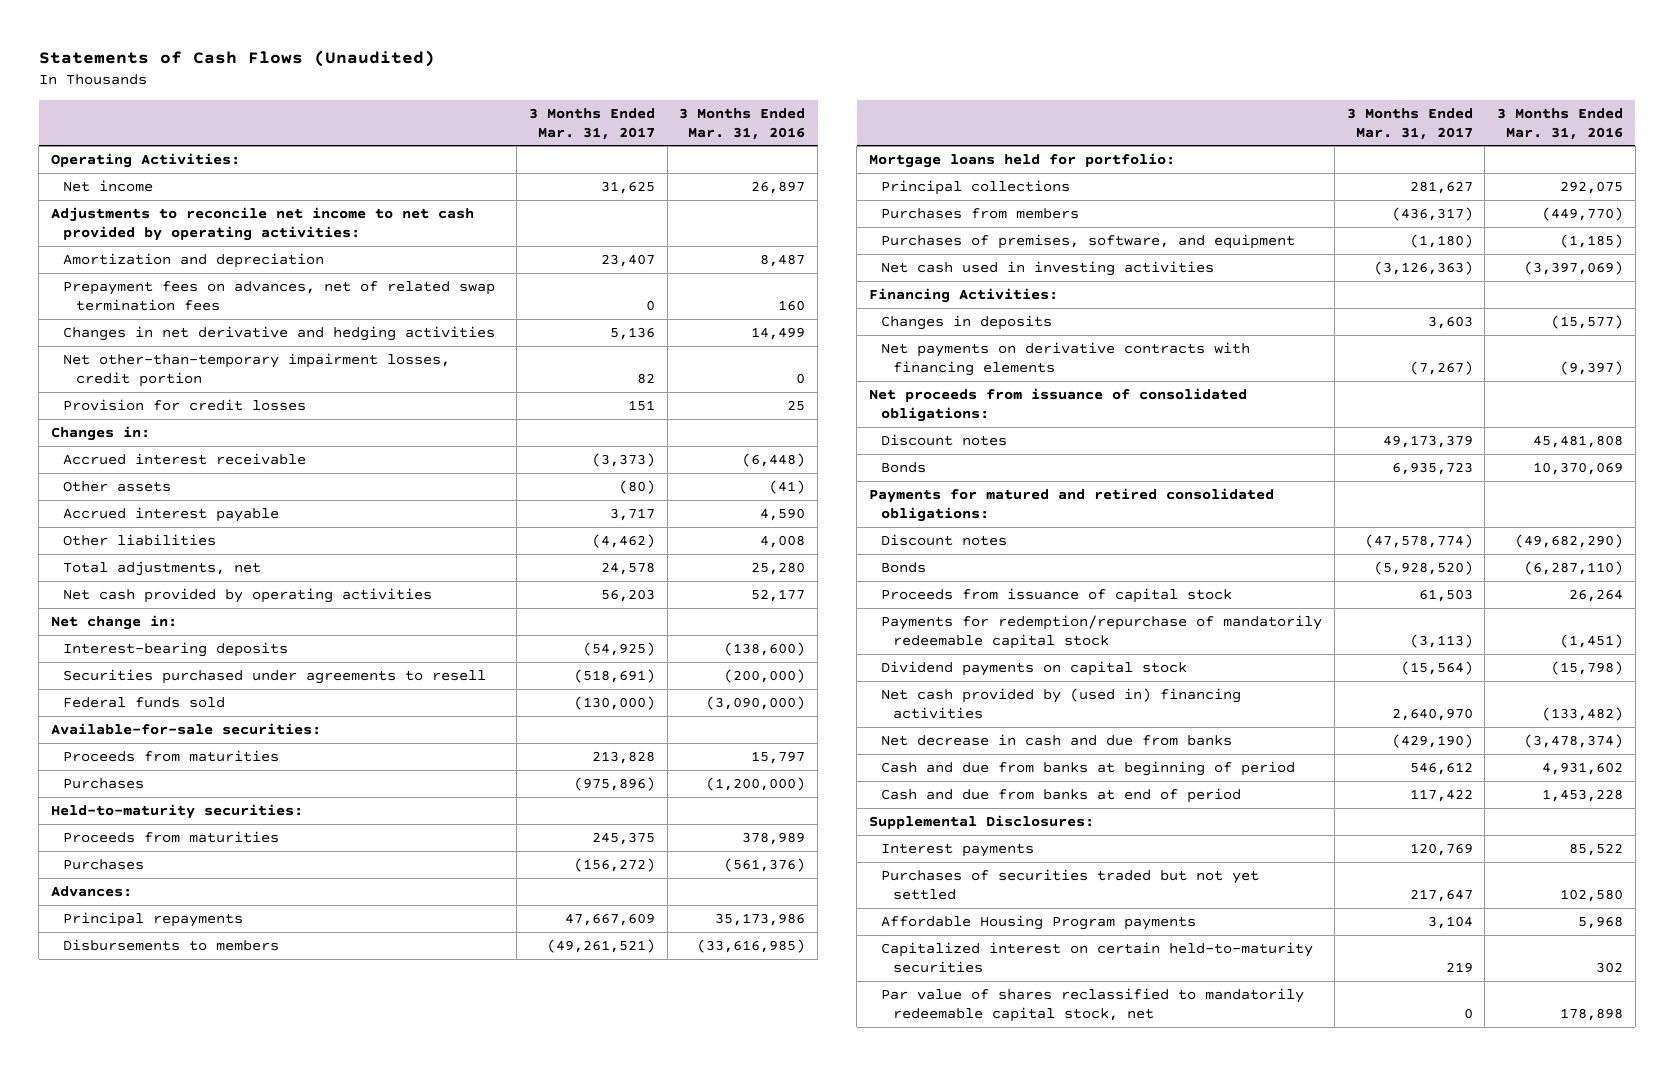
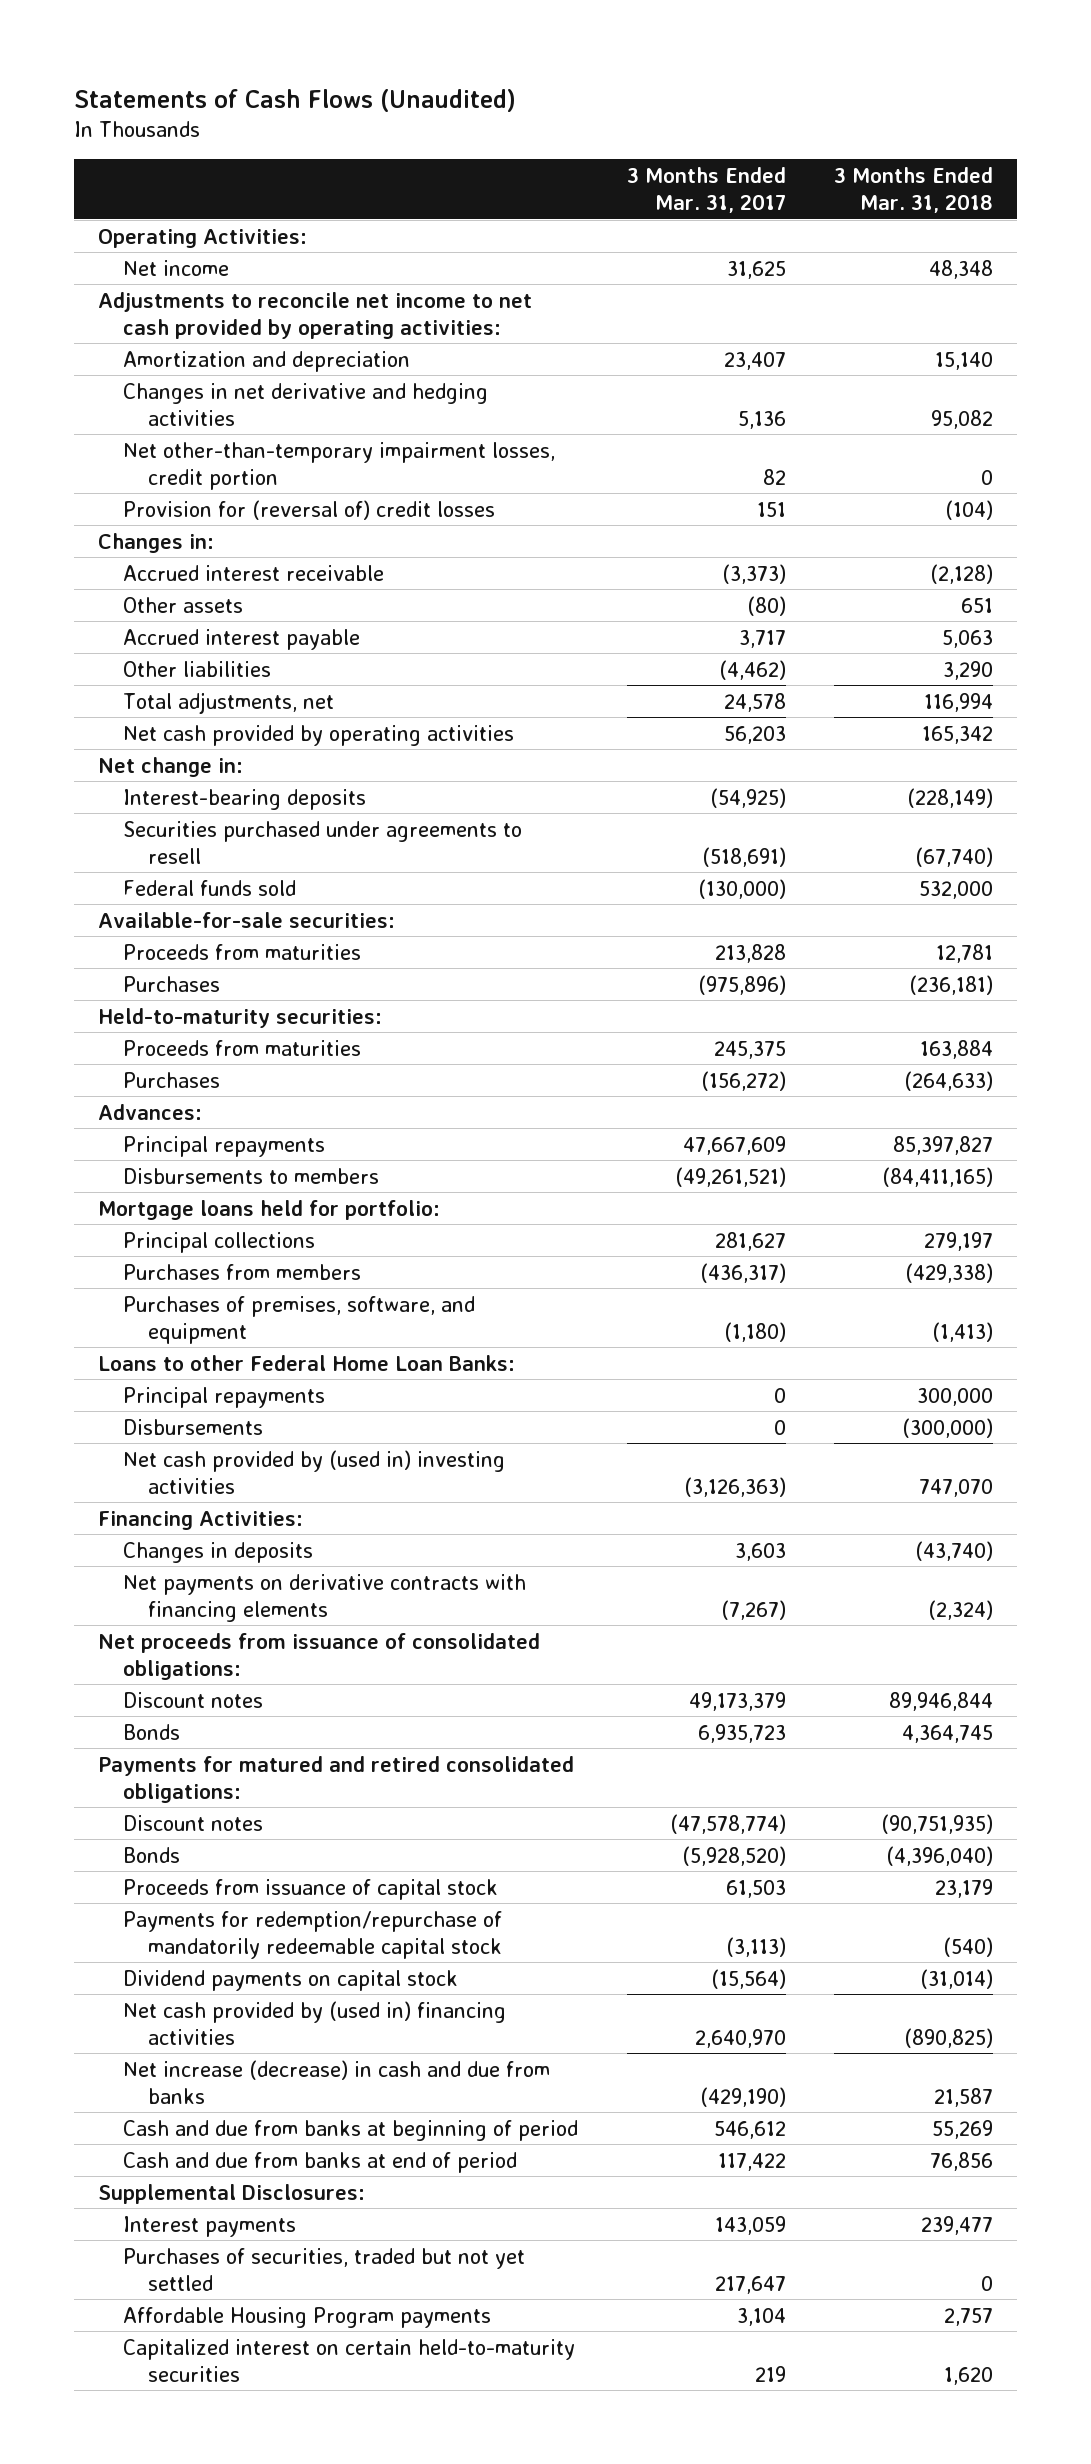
[679,107,806,140] 3 Months Ended Mar. 31, 2016 -> none
none -> [834,166,994,213] 3 Months Ended Mar. 31, 2018
[63,280,496,311] Prepayment fees on advances, net of related swap termination fees -> none
[63,398,307,411] Provision for credit losses -> [123,499,496,520] Provision for (reversal of) credit losses
none -> [98,1354,516,1371] Loans to other Federal Home Loan Banks:
none -> [123,1386,326,1408] Principal repayments
none -> [123,1418,264,1435] Disbursements
[881,260,1215,276] Net cash used in investing activities -> [123,1449,506,1494] Net cash provided by (used in) investing activities
[881,733,1233,746] Net decrease in cash and due from banks -> [123,2059,551,2104] Net increase (decrease) in cash and due from banks
[1409,842,1473,856] 120,769 -> [714,2215,786,2235] 143,059
[881,868,1260,900] Purchases of securities traded but not yet settled -> [123,2247,526,2291] Purchases of securities, traded but not yet settled
[881,987,1305,1022] Par value of shares reclassified to mandatorily redeemable capital stock, net -> none

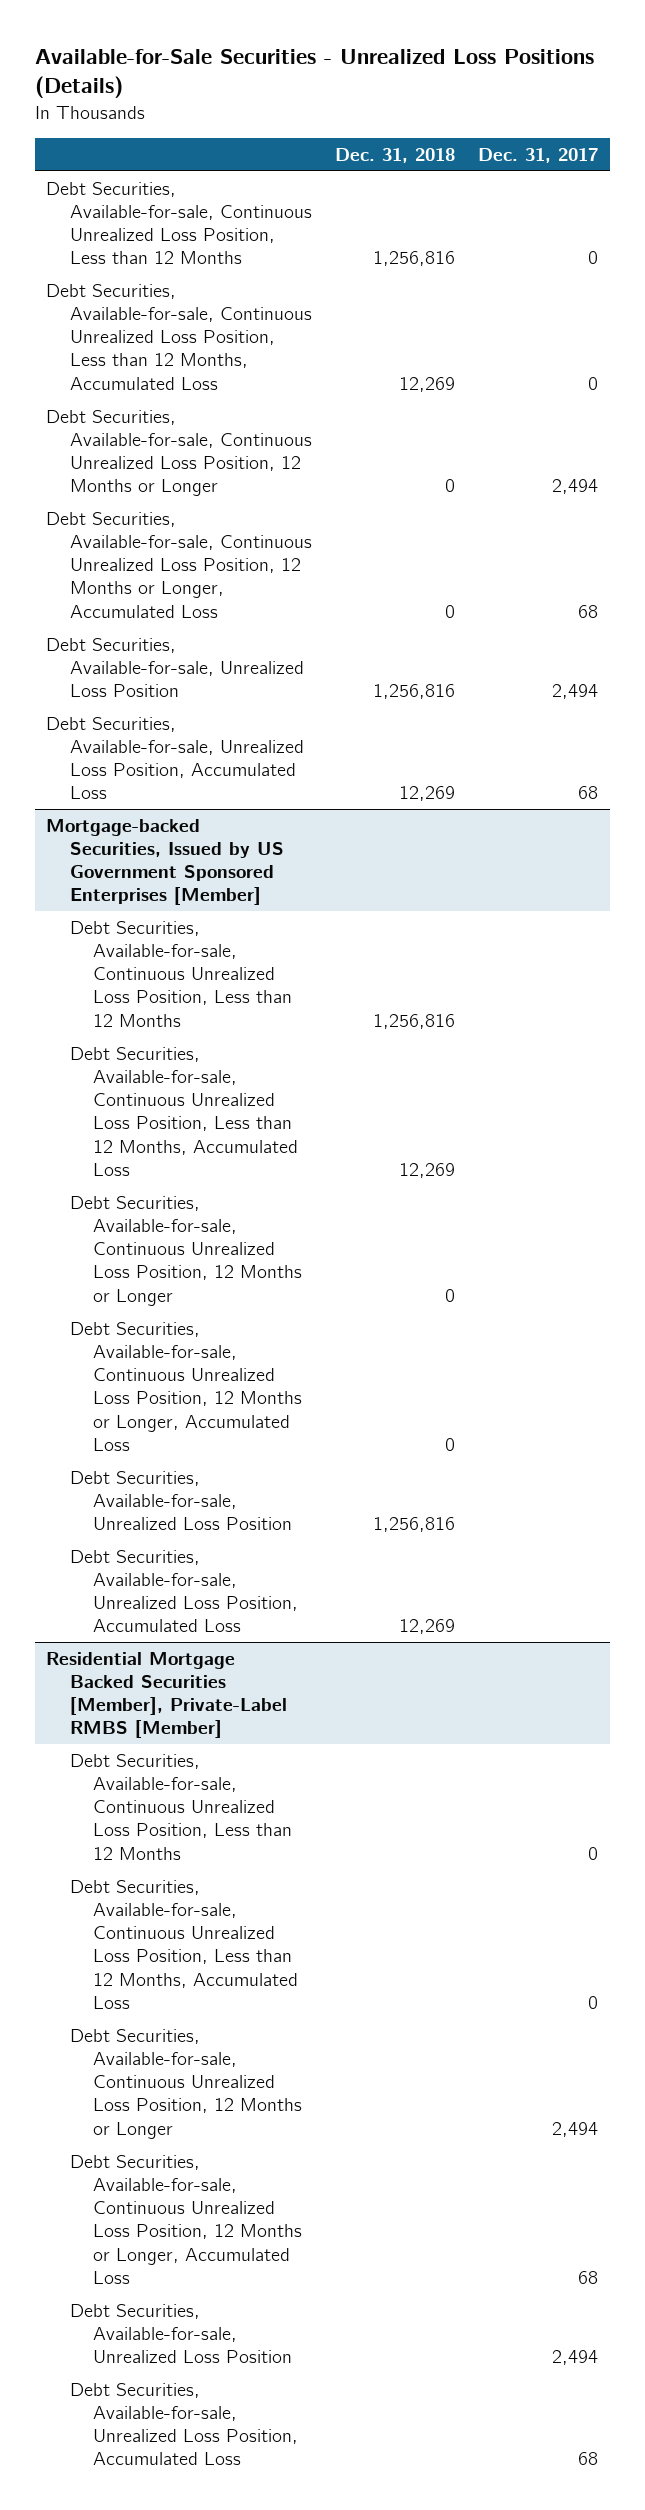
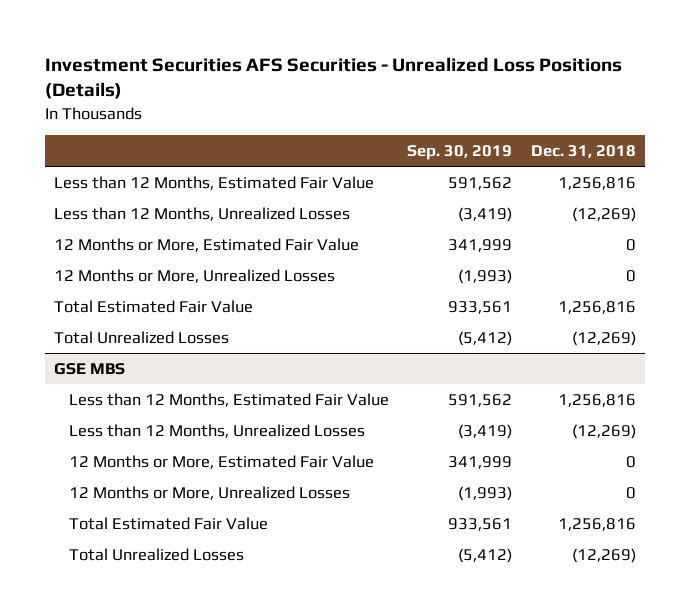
[34,49,594,99] Available-for-Sale Securities - Unrealized Loss Positions (Details) -> [44,56,622,100] Investment Securities AFS Securities - Unrealized Loss Positions (Details)
[478,147,599,163] Dec. 31, 2017 -> none
none -> [407,145,513,161] Sep. 30, 2019
[46,1651,287,1739] Residential Mortgage Backed Securities [Member], Private-Label RMBS [Member] -> none
[69,1753,293,1860] Debt Securities, Available-for-sale, Continuous Unrealized Loss Position, Less than 12 Months -> none
[69,1879,299,2009] Debt Securities, Available-for-sale, Continuous Unrealized Loss Position, Less than 12 Months, Accumulated Loss -> none
[69,2028,303,2139] Debt Securities, Available-for-sale, Continuous Unrealized Loss Position, 12 Months or Longer -> none
[69,2154,303,2284] Debt Securities, Available-for-sale, Continuous Unrealized Loss Position, 12 Months or Longer, Accumulated Loss -> none
[69,2303,293,2364] Debt Securities, Available-for-sale, Unrealized Loss Position -> none
[69,2382,299,2466] Debt Securities, Available-for-sale, Unrealized Loss Position, Accumulated Loss -> none
[46,181,312,265] Debt Securities, Available-for-sale, Continuous Unrealized Loss Position, Less than 12 Months -> [54,175,375,190] Less than 12 Months, Estimated Fair Value
[46,283,312,390] Debt Securities, Available-for-sale, Continuous Unrealized Loss Position, Less than 12 Months, Accumulated Loss -> [54,206,351,221] Less than 12 Months, Unrealized Losses
[398,376,455,392] 12,269 -> [571,206,636,222] (12,269)
[46,409,312,497] Debt Securities, Available-for-sale, Continuous Unrealized Loss Position, 12 Months or Longer -> [54,237,360,252] 12 Months or More, Estimated Fair Value
[46,511,312,618] Debt Securities, Available-for-sale, Continuous Unrealized Loss Position, 12 Months or Longer, Accumulated Loss -> [54,268,336,283] 12 Months or More, Unrealized Losses
[46,637,304,698] Debt Securities, Available-for-sale, Unrealized Loss Position -> [54,299,254,313] Total Estimated Fair Value
[46,716,304,800] Debt Securities, Available-for-sale, Unrealized Loss Position, Accumulated Loss -> [54,330,230,344] Total Unrealized Losses
[398,786,455,802] 12,269 -> [571,330,636,346] (12,269)
[46,818,284,906] Mortgage-backed Securities, Issued by US Government Sponsored Enterprises [Member] -> [54,362,126,375] GSE MBS
[69,920,293,1027] Debt Securities, Available-for-sale, Continuous Unrealized Loss Position, Less than 12 Months -> [68,392,389,407] Less than 12 Months, Estimated Fair Value
[69,1046,299,1176] Debt Securities, Available-for-sale, Continuous Unrealized Loss Position, Less than 12 Months, Accumulated Loss -> [68,423,365,438] Less than 12 Months, Unrealized Losses
[398,1162,455,1178] 12,269 -> [571,423,636,439] (12,269)
[69,1195,303,1306] Debt Securities, Available-for-sale, Continuous Unrealized Loss Position, 12 Months or Longer -> [68,454,374,469] 12 Months or More, Estimated Fair Value
[69,1321,303,1451] Debt Securities, Available-for-sale, Continuous Unrealized Loss Position, 12 Months or Longer, Accumulated Loss -> [68,485,350,500] 12 Months or More, Unrealized Losses
[69,1470,293,1531] Debt Securities, Available-for-sale, Unrealized Loss Position -> [68,516,268,530] Total Estimated Fair Value
[69,1549,299,1633] Debt Securities, Available-for-sale, Unrealized Loss Position, Accumulated Loss -> [68,547,244,561] Total Unrealized Losses
[398,1619,455,1635] 12,269 -> [571,547,636,563] (12,269)

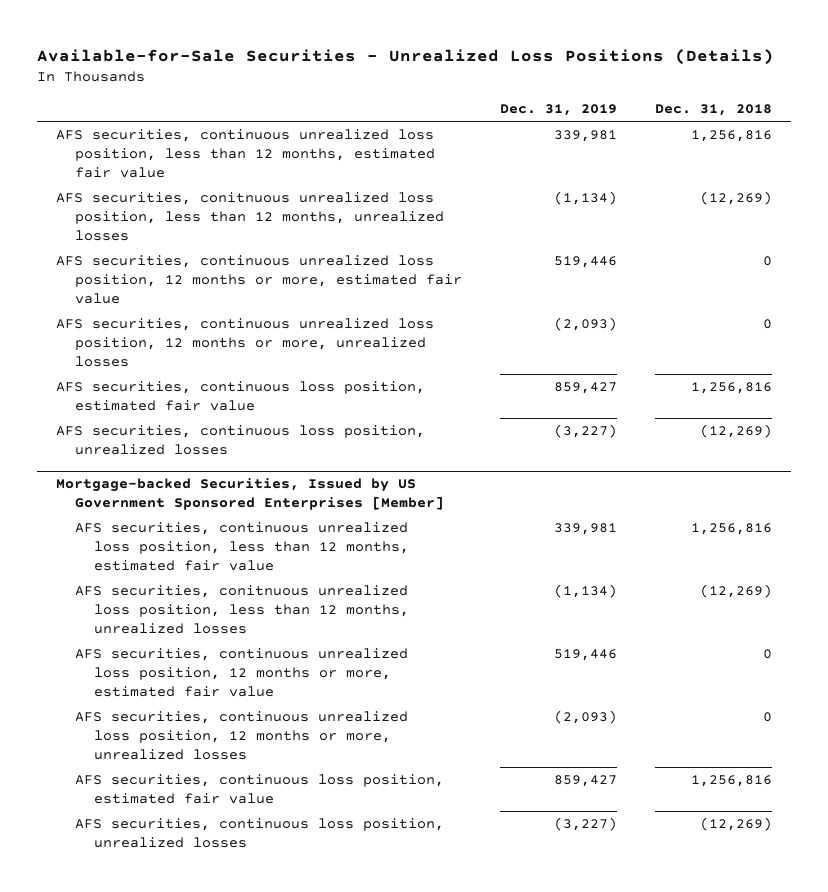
[44,56,622,100] Investment Securities AFS Securities - Unrealized Loss Positions (Details) -> [37,48,775,65] Available-for-Sale Securities - Unrealized Loss Positions (Details)
[407,145,513,161] Sep. 30, 2019 -> none
none -> [499,104,617,117] Dec. 31, 2019
[54,175,375,190] Less than 12 Months, Estimated Fair Value -> [56,129,436,178] AFS securities, continuous unrealized loss position, less than 12 months, estimated fair value
[54,206,351,221] Less than 12 Months, Unrealized Losses -> [56,192,445,241] AFS securities, conitnuous unrealized loss position, less than 12 months, unrealized losses
[54,237,360,252] 12 Months or More, Estimated Fair Value -> [56,255,463,304] AFS securities, continuous unrealized loss position, 12 months or more, estimated fair value
[54,268,336,283] 12 Months or More, Unrealized Losses -> [56,318,435,367] AFS securities, continuous unrealized loss position, 12 months or more, unrealized losses
[54,299,254,313] Total Estimated Fair Value -> [56,381,426,411] AFS securities, continuous loss position, estimated fair value
[54,330,230,344] Total Unrealized Losses -> [56,425,426,455] AFS securities, continuous loss position, unrealized losses
[54,362,126,375] GSE MBS -> [56,478,445,511] Mortgage-backed Securities, Issued by US Government Sponsored Enterprises [Member]
[68,392,389,407] Less than 12 Months, Estimated Fair Value -> [75,522,410,571] AFS securities, continuous unrealized loss position, less than 12 months, estimated fair value
[68,423,365,438] Less than 12 Months, Unrealized Losses -> [75,585,410,634] AFS securities, conitnuous unrealized loss position, less than 12 months, unrealized losses
[68,454,374,469] 12 Months or More, Estimated Fair Value -> [75,648,409,697] AFS securities, continuous unrealized loss position, 12 months or more, estimated fair value
[68,485,350,500] 12 Months or More, Unrealized Losses -> [75,711,409,760] AFS securities, continuous unrealized loss position, 12 months or more, unrealized losses
[68,516,268,530] Total Estimated Fair Value -> [75,774,445,804] AFS securities, continuous loss position, estimated fair value
[68,547,244,561] Total Unrealized Losses -> [75,818,445,848] AFS securities, continuous loss position, unrealized losses

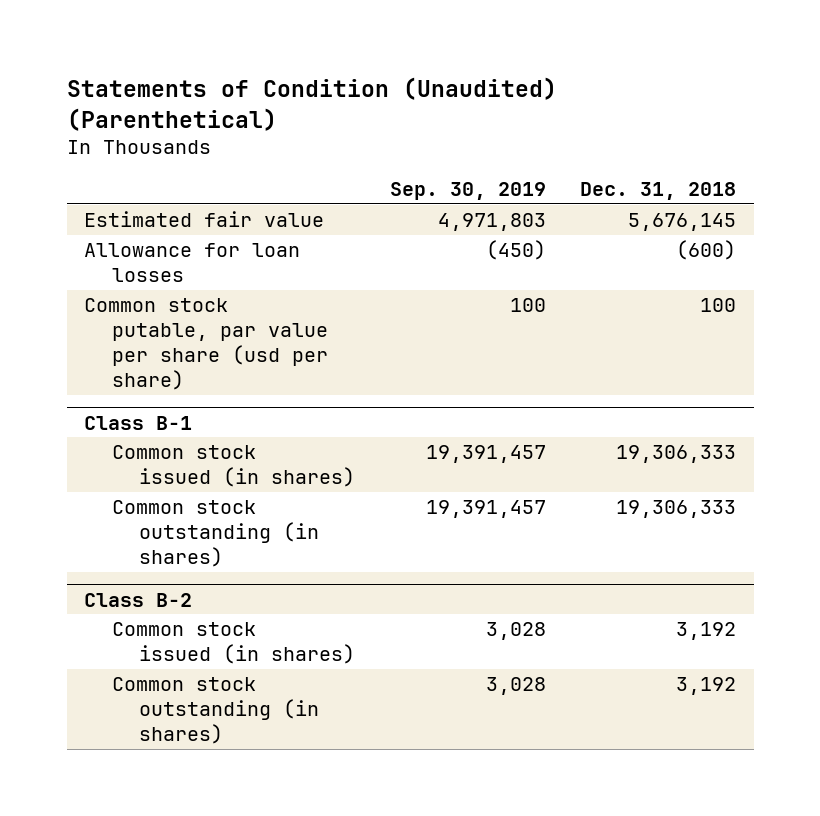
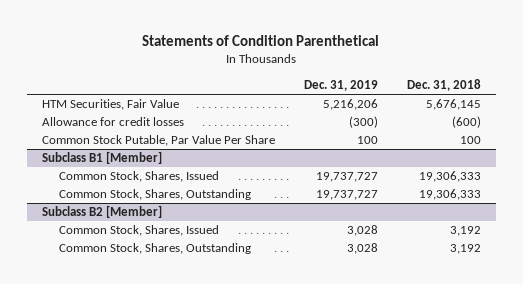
[66,77,557,131] Statements of Condition (Unaudited) (Parenthetical) -> [142,35,380,47] Statements of Condition Parenthetical
[389,182,546,201] Sep. 30, 2019 -> none
none -> [303,80,378,92] Dec. 31, 2019
[83,211,324,228] Estimated fair value -> [41,99,179,111] HTM Securities, Fair Value
[83,243,300,283] Allowance for loan losses -> [41,117,184,127] Allowance for credit losses
[83,298,328,390] Common stock putable, par value per share (usd per share) -> [41,135,275,147] Common Stock Putable, Par Value Per Share
[83,415,192,430] Class B-1 -> [41,151,162,165] Subclass B1 [Member]
[111,445,356,488] Common stock issued (in shares) -> [58,171,219,183] Common Stock, Shares, Issued
[111,500,320,567] Common stock outstanding (in shares) -> [58,189,251,201] Common Stock, Shares, Outstanding
[83,592,192,607] Class B-2 -> [41,205,162,219] Subclass B2 [Member]
[111,622,356,665] Common stock issued (in shares) -> [58,225,219,237] Common Stock, Shares, Issued
[111,677,320,744] Common stock outstanding (in shares) -> [58,243,251,255] Common Stock, Shares, Outstanding

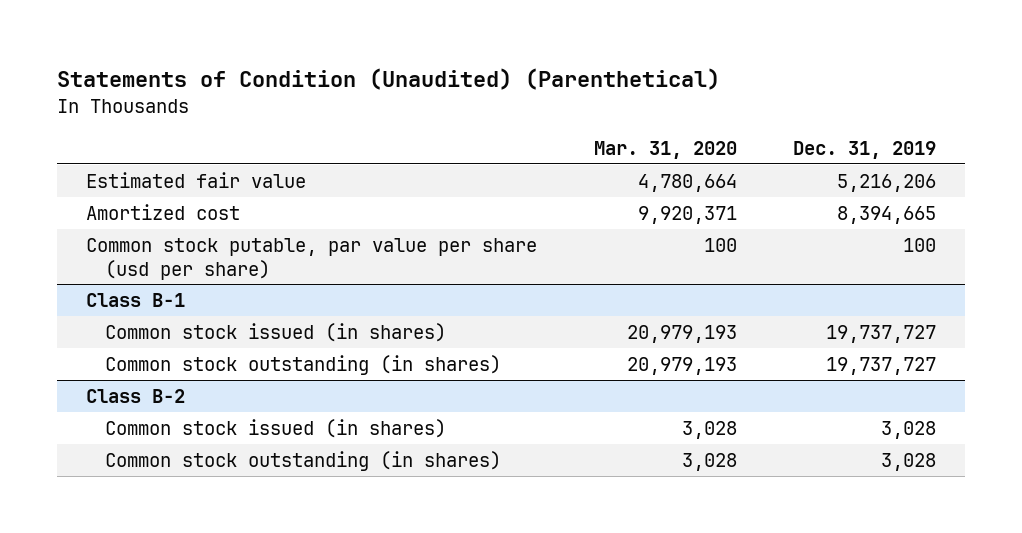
[142,35,380,47] Statements of Condition Parenthetical -> [57,68,721,91] Statements of Condition (Unaudited) (Parenthetical)
[407,79,482,92] Dec. 31, 2018 -> none
none -> [593,141,737,160] Mar. 31, 2020
[41,117,184,127] Allowance for credit losses -> none
[41,99,179,111] HTM Securities, Fair Value -> [85,171,306,188] Estimated fair value
none -> [85,203,240,220] Amortized cost
[41,135,275,147] Common Stock Putable, Par Value Per Share -> [85,237,537,280] Common stock putable, par value per share (usd per share)
[41,151,162,165] Subclass B1 [Member] -> [85,292,185,307] Class B-1
[58,171,219,183] Common Stock, Shares, Issued -> [104,322,446,342] Common stock issued (in shares)
[58,189,251,201] Common Stock, Shares, Outstanding -> [104,354,501,375] Common stock outstanding (in shares)
[41,205,162,219] Subclass B2 [Member] -> [85,388,185,403] Class B-2
[58,225,219,237] Common Stock, Shares, Issued -> [104,418,446,438] Common stock issued (in shares)
[58,243,251,255] Common Stock, Shares, Outstanding -> [104,450,501,471] Common stock outstanding (in shares)

